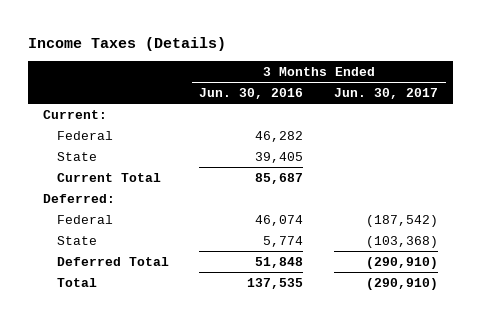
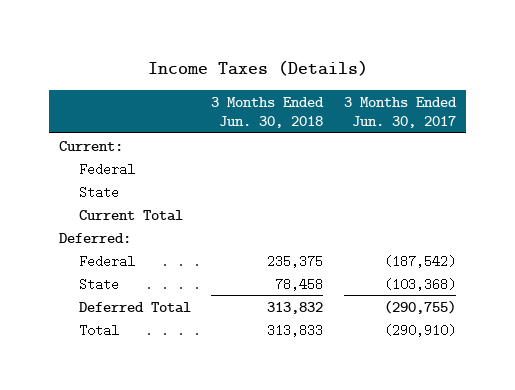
[199,88,304,100] Jun. 30, 2016 -> none
none -> [211,96,325,129] 3 Months Ended Jun. 30, 2018
[365,256,438,269] (290,910) -> [383,299,456,314] (290,755)

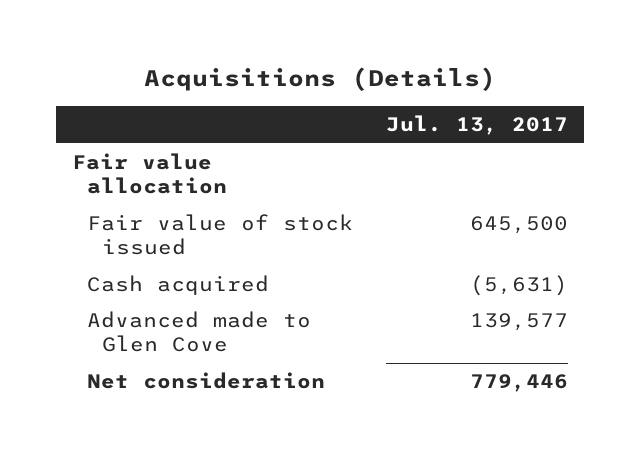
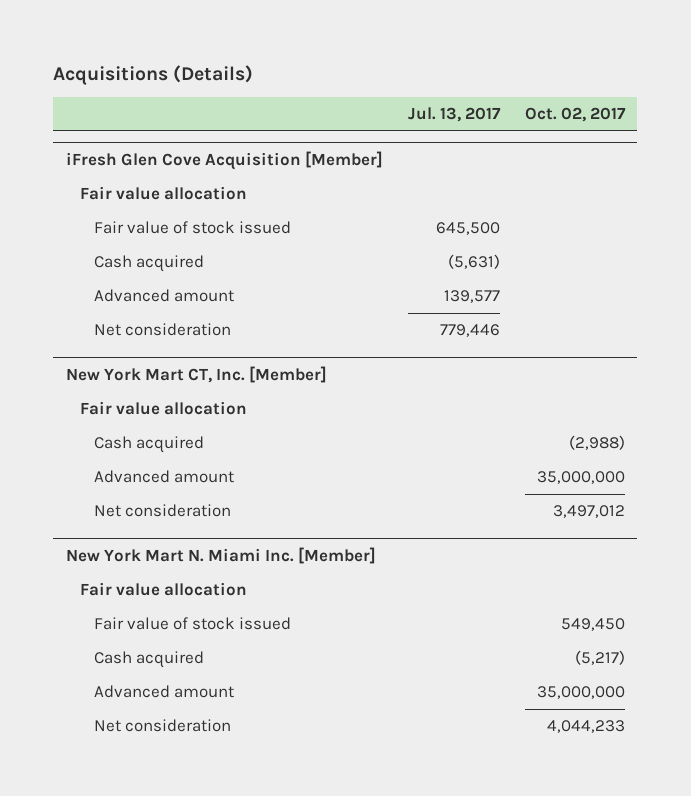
none -> [524,107,626,123] Oct. 02, 2017
none -> [65,151,383,171] iFresh Glen Cove Acquisition [Member]
[87,311,312,353] Advanced made to Glen Cove -> [94,289,235,303] Advanced amount
none -> [65,366,327,384] New York Mart CT, Inc. [Member]
none -> [79,401,247,416] Fair value allocation
none -> [94,436,205,454] Cash acquired
none -> [94,470,235,484] Advanced amount
none -> [94,504,232,518] Net consideration
none -> [65,547,376,565] New York Mart N. Miami Inc. [Member]
none -> [79,582,247,597] Fair value allocation
none -> [94,617,292,631] Fair value of stock issued
none -> [94,651,205,669] Cash acquired
none -> [94,685,235,699] Advanced amount
none -> [94,719,232,733] Net consideration

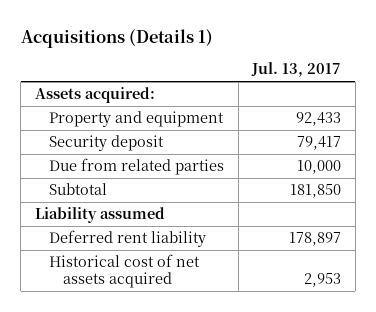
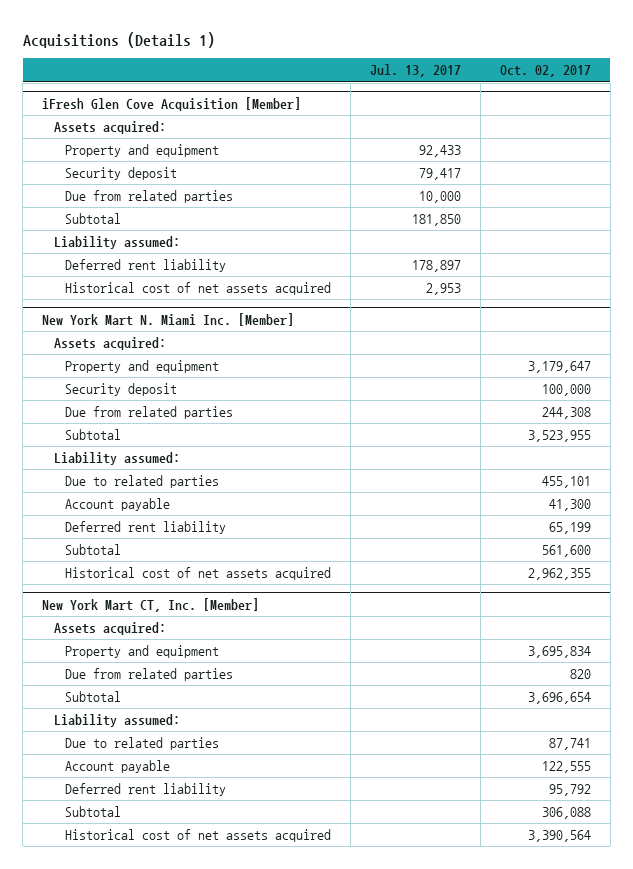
none -> [499,65,591,78] Oct. 02, 2017
none -> [42,96,302,111] iFresh Glen Cove Acquisition [Member]
[34,207,165,224] Liability assumed -> [53,236,180,250] Liability assumed:
none -> [42,312,295,326] New York Mart N. Miami Inc. [Member]
none -> [53,337,166,351] Assets acquired:
none -> [65,360,220,374] Property and equipment
none -> [65,383,178,397] Security deposit
none -> [65,406,234,420] Due from related parties
none -> [65,429,122,441] Subtotal
none -> [53,452,180,466] Liability assumed:
none -> [65,475,220,489] Due to related parties
none -> [65,498,171,512] Account payable
none -> [65,521,227,535] Deferred rent liability
none -> [65,544,122,556] Subtotal
none -> [65,567,332,581] Historical cost of net assets acquired
none -> [42,597,260,612] New York Mart CT, Inc. [Member]
none -> [53,622,166,636] Assets acquired:
none -> [65,645,220,659] Property and equipment
none -> [65,668,234,682] Due from related parties
none -> [65,691,122,703] Subtotal
none -> [53,714,180,728] Liability assumed:
none -> [65,737,220,751] Due to related parties
none -> [65,760,171,774] Account payable
none -> [65,783,227,797] Deferred rent liability
none -> [65,806,122,818] Subtotal
none -> [65,829,332,843] Historical cost of net assets acquired

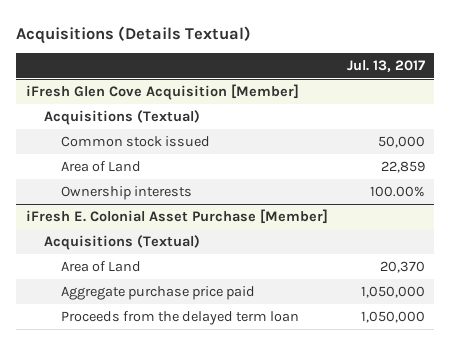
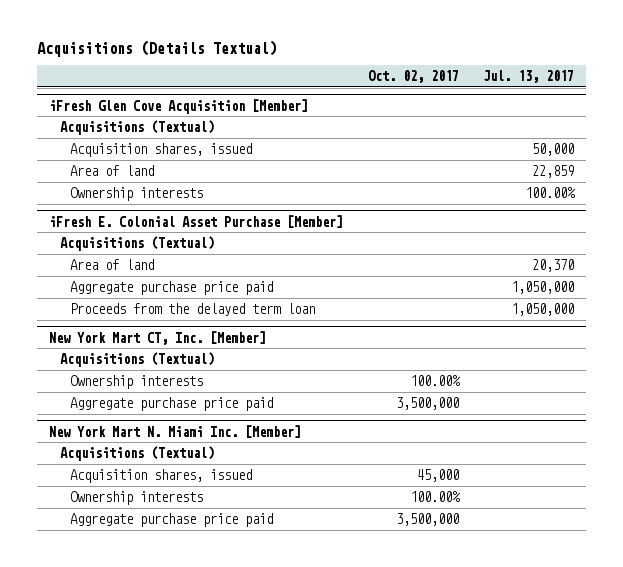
none -> [367,70,459,84] Oct. 02, 2017
[61,135,211,147] Common stock issued -> [69,142,252,157] Acquisition shares, issued
[61,160,142,172] Area of Land -> [69,164,154,176] Area of land
[61,260,142,272] Area of Land -> [69,258,154,270] Area of land
none -> [49,330,267,345] New York Mart CT, Inc. [Member]
none -> [59,351,214,367] Acquisitions (Textual)
none -> [69,374,203,389] Ownership interests
none -> [69,396,273,411] Aggregate purchase price paid
none -> [49,424,302,438] New York Mart N. Miami Inc. [Member]
none -> [59,445,214,461] Acquisitions (Textual)
none -> [69,468,252,483] Acquisition shares, issued
none -> [69,490,203,505] Ownership interests
none -> [69,512,273,527] Aggregate purchase price paid

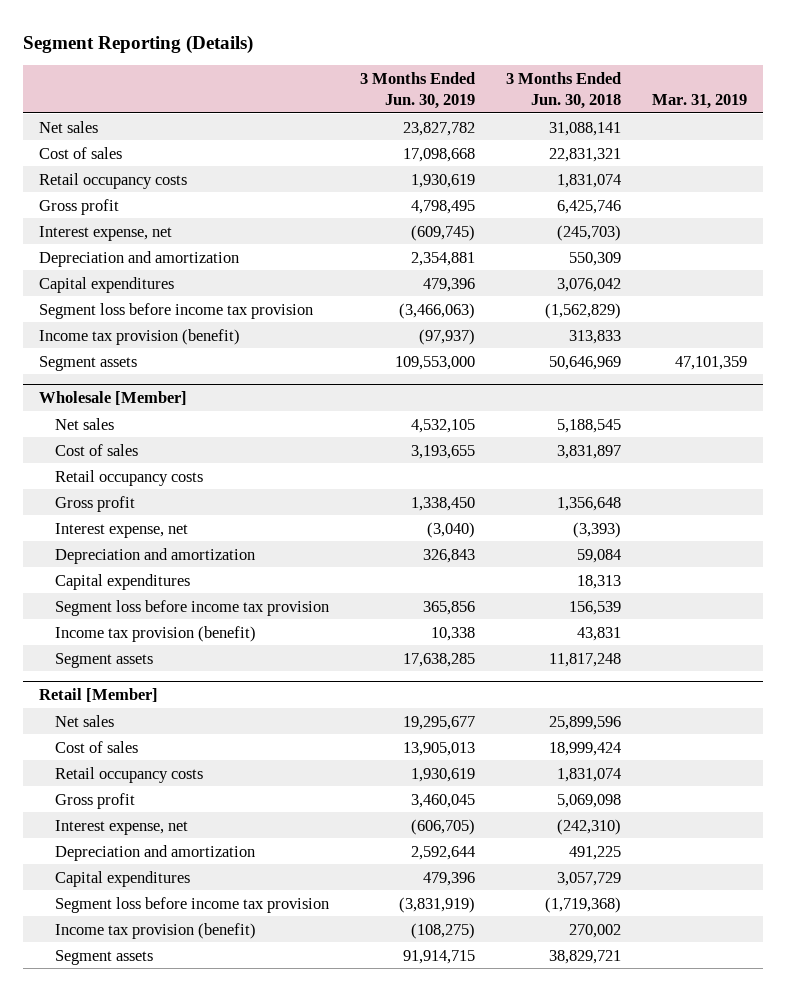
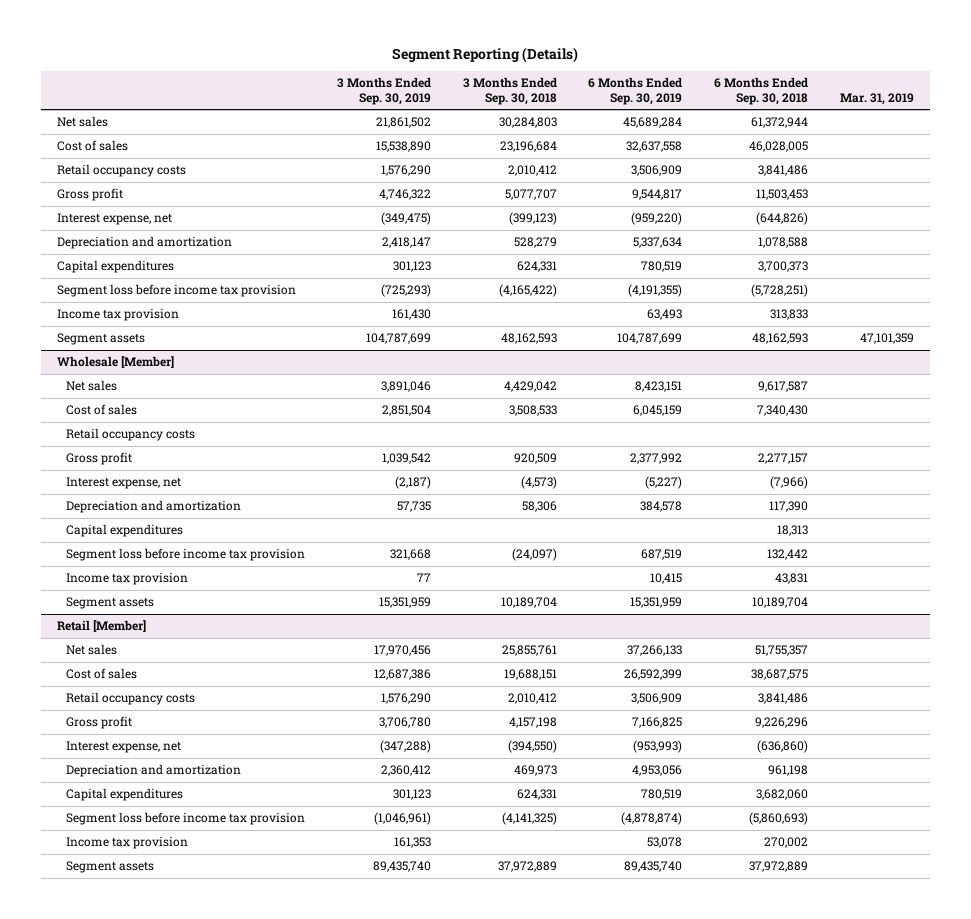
[359,71,475,110] 3 Months Ended Jun. 30, 2019 -> none
[506,71,622,110] 3 Months Ended Jun. 30, 2018 -> none
none -> [336,77,431,105] 3 Months Ended Sep. 30, 2019
none -> [462,77,557,105] 3 Months Ended Sep. 30, 2018
none -> [588,77,683,105] 6 Months Ended Sep. 30, 2019
none -> [714,77,809,105] 6 Months Ended Sep. 30, 2018
[38,328,240,345] Income tax provision (benefit) -> [56,308,179,322] Income tax provision
[54,625,256,642] Income tax provision (benefit) -> [66,572,189,586] Income tax provision
[54,922,256,939] Income tax provision (benefit) -> [66,836,189,850] Income tax provision

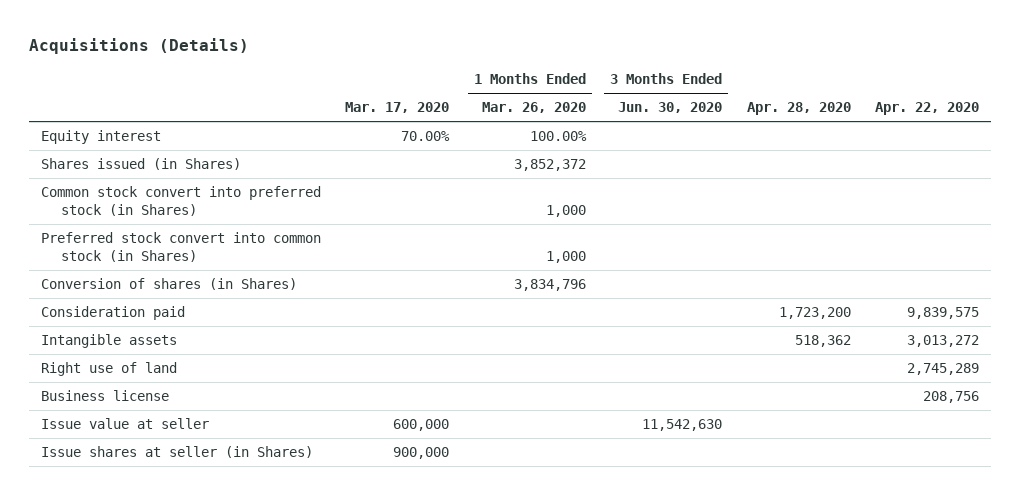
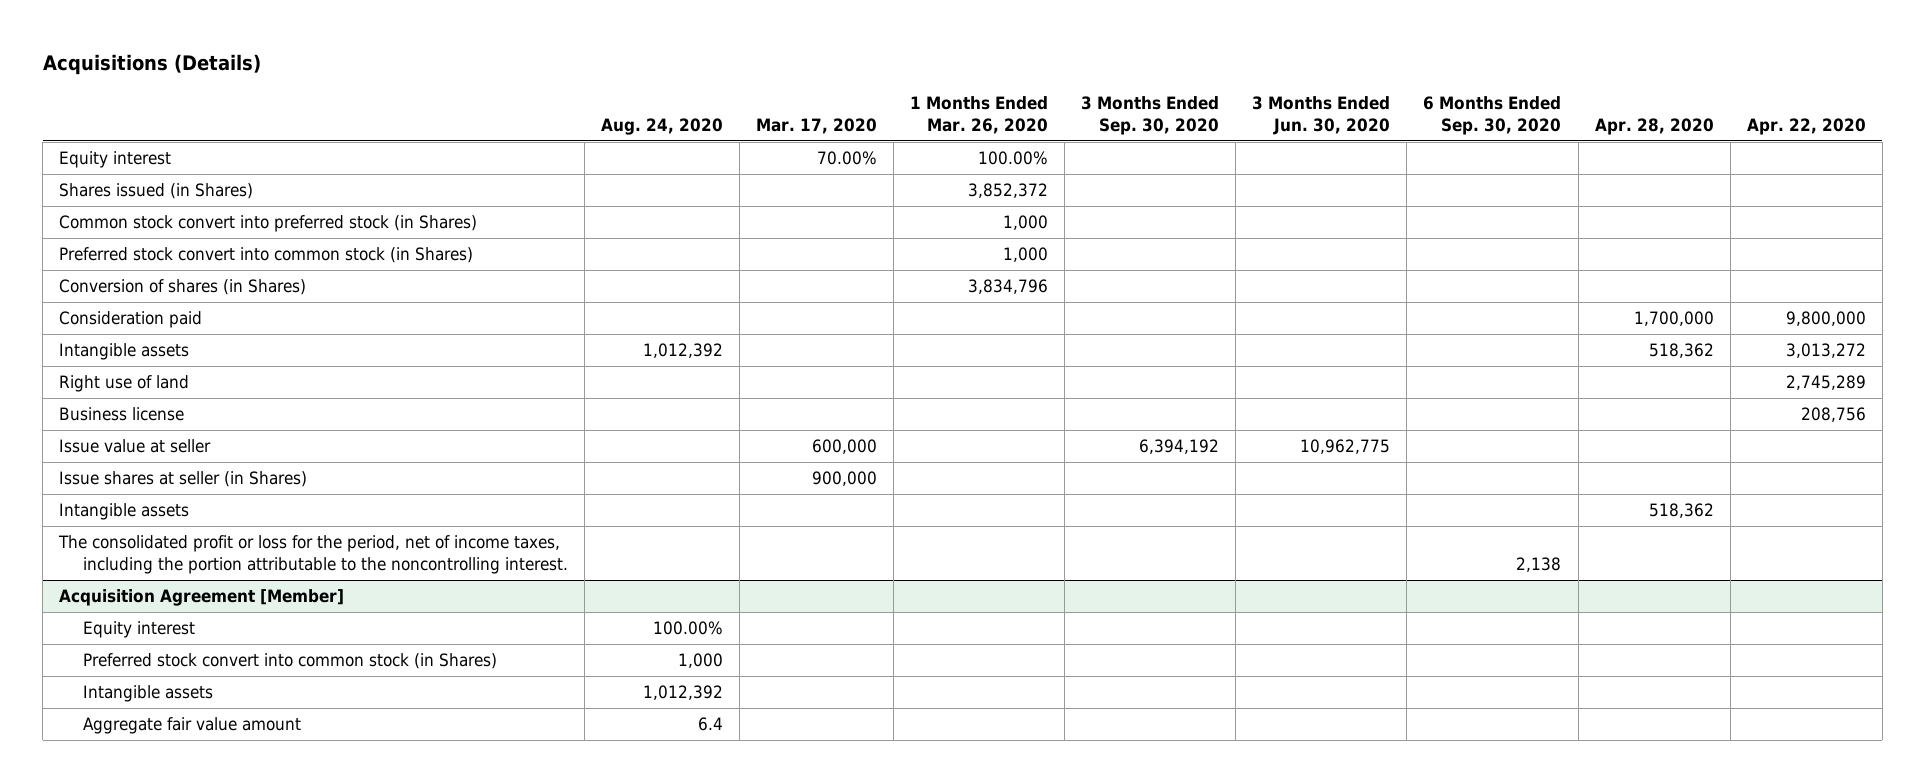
none -> [600,117,723,135] Aug. 24, 2020
none -> [1081,96,1220,135] 3 Months Ended Sep. 30, 2020
none -> [1423,96,1562,135] 6 Months Ended Sep. 30, 2020
[778,307,851,320] 1,723,200 -> [1633,311,1714,327] 1,700,000
[907,307,980,320] 9,839,575 -> [1785,311,1866,327] 9,800,000
[642,419,723,432] 11,542,630 -> [1300,439,1391,455] 10,962,775
none -> [59,503,190,521] Intangible assets
none -> [58,535,568,575] The consolidated profit or loss for the period, net of income taxes, including the portion attributable to the noncontrolling interest.
none -> [59,589,345,607] Acquisition Agreement [Member]
none -> [82,621,195,639] Equity interest
none -> [82,653,497,670] Preferred stock convert into common stock (in Shares)
none -> [82,685,213,703] Intangible assets
none -> [82,717,301,735] Aggregate fair value amount

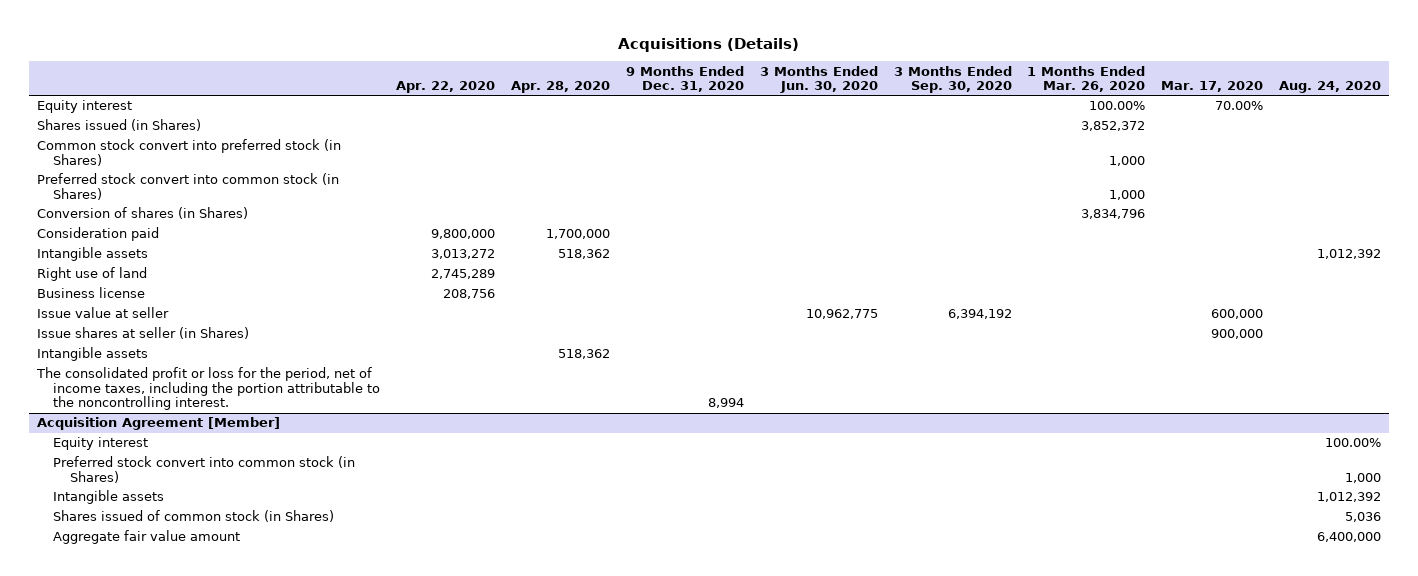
[1423,96,1562,135] 6 Months Ended Sep. 30, 2020 -> none
none -> [625,65,744,93] 9 Months Ended Dec. 31, 2020
none -> [53,510,335,523] Shares issued of common stock (in Shares)
[697,717,723,732] 6.4 -> [1317,532,1382,543] 6,400,000

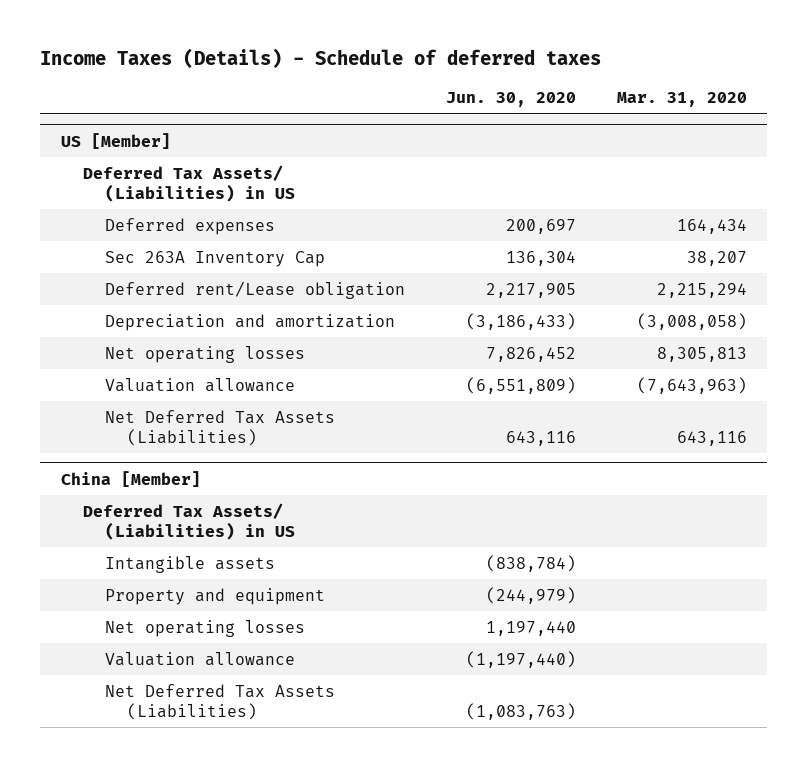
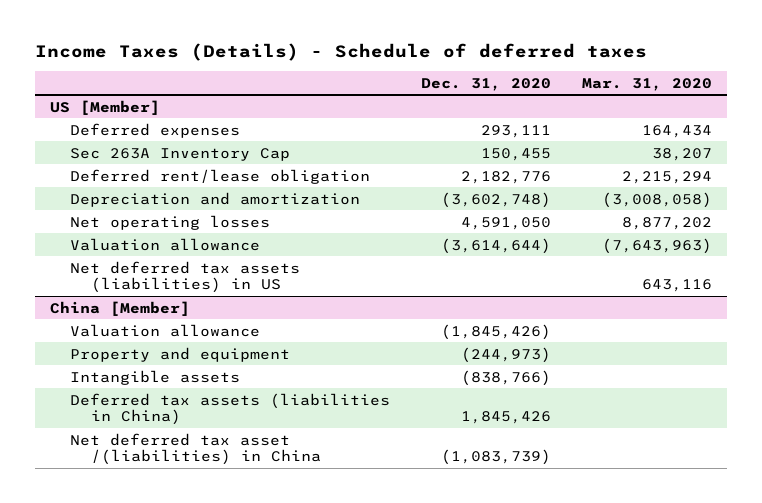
[445,92,576,108] Jun. 30, 2020 -> none
none -> [421,77,552,91] Dec. 31, 2020
[82,164,295,202] Deferred Tax Assets/ (Liabilities) in US -> none
[104,280,405,299] Deferred rent/Lease obligation -> [70,168,371,184] Deferred rent/lease obligation
[656,346,747,362] 8,305,813 -> [621,216,712,230] 8,877,202
[104,409,335,446] Net Deferred Tax Assets (Liabilities) -> [70,260,301,294] Net deferred tax assets (liabilities) in US
[82,502,295,540] Deferred Tax Assets/ (Liabilities) in US -> none
[104,619,305,637] Net operating losses -> none
[104,587,325,605] Property and equipment -> [70,346,291,362] Property and equipment
[104,555,275,573] Intangible assets -> [70,369,241,385] Intangible assets
[104,683,335,720] Net Deferred Tax Assets (Liabilities) -> [70,392,391,426] Deferred tax assets (liabilities in China)
none -> [70,432,321,466] Net deferred tax asset /(liabilities) in China

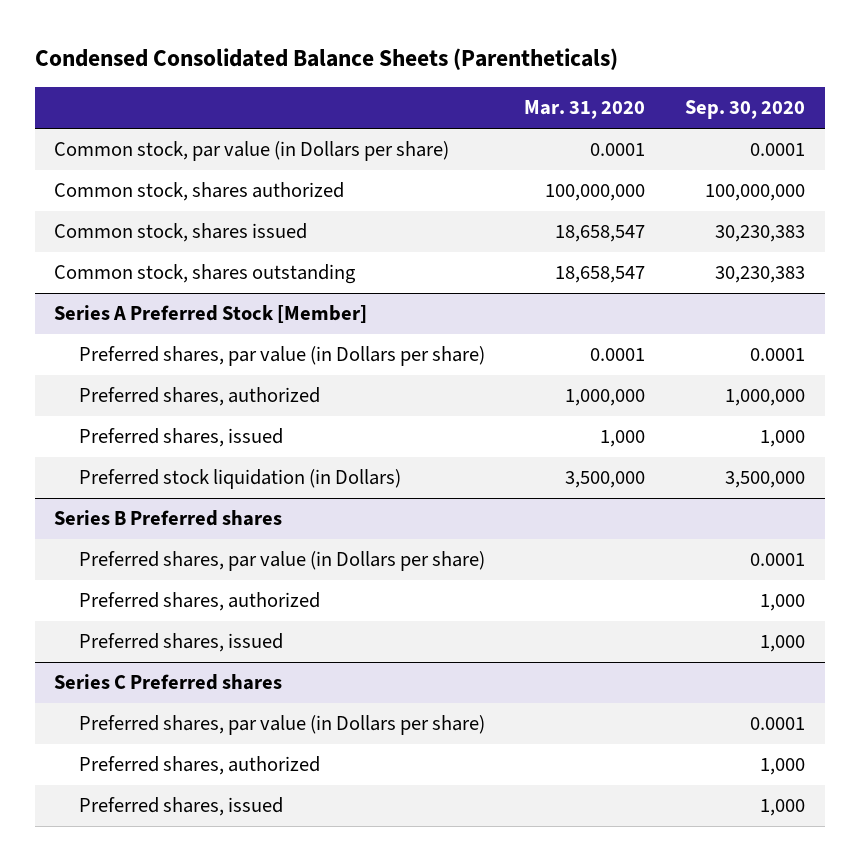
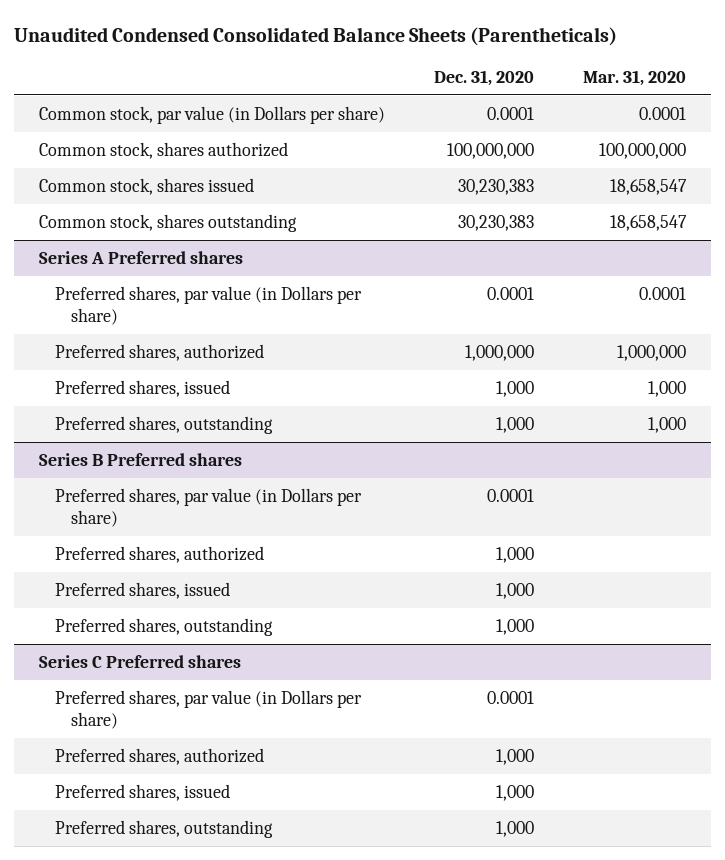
[34,48,618,71] Condensed Consolidated Balance Sheets (Parentheticals) -> [14,26,618,46] Unaudited Condensed Consolidated Balance Sheets (Parentheticals)
[684,100,805,120] Sep. 30, 2020 -> none
none -> [434,69,535,86] Dec. 31, 2020
[54,305,368,324] Series A Preferred Stock [Member] -> [39,250,244,264] Series A Preferred shares
[78,469,401,490] Preferred stock liquidation (in Dollars) -> none
none -> [55,415,274,434] Preferred shares, outstanding
none -> [55,617,274,636] Preferred shares, outstanding
none -> [55,819,274,838] Preferred shares, outstanding

